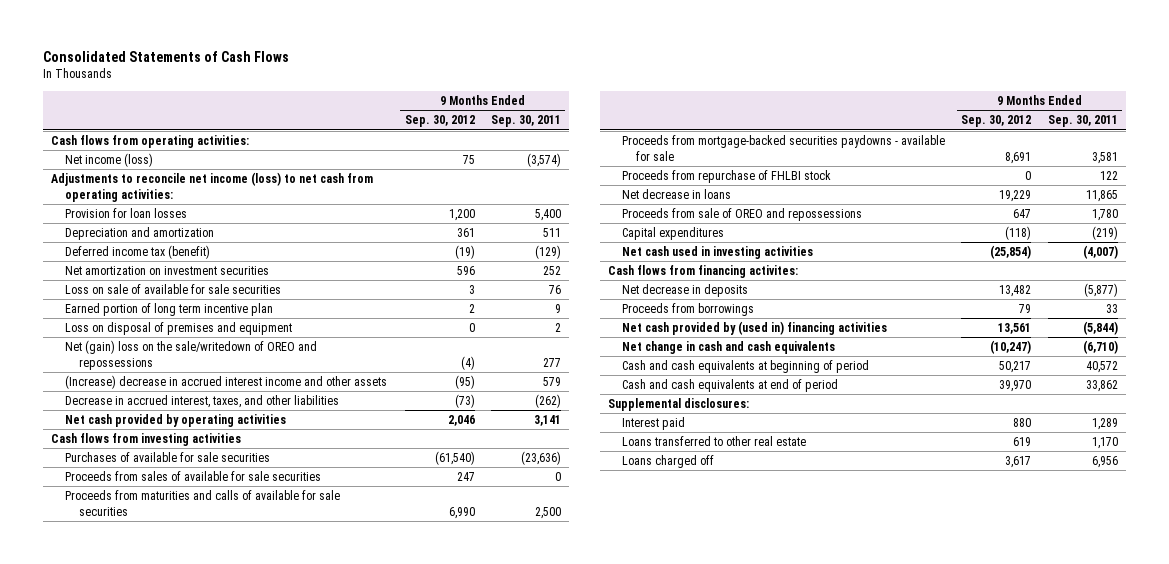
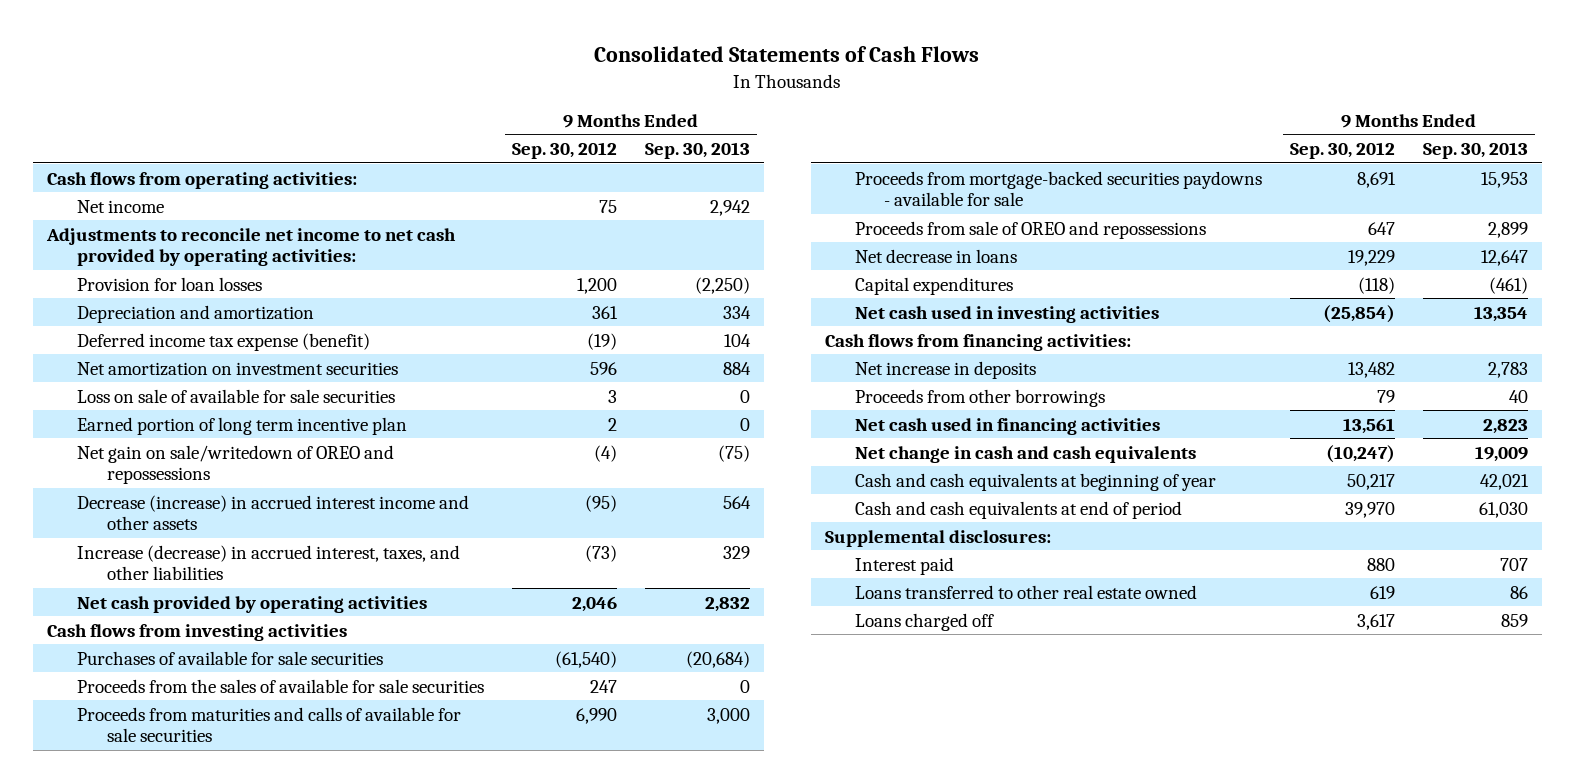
[490,115,561,128] Sep. 30, 2011 -> none
none -> [645,142,751,160] Sep. 30, 2013
[65,153,154,168] Net income (loss) -> [77,199,165,213] Net income
[51,172,374,202] Adjustments to reconcile net income (loss) to net cash from operating activities: -> [46,227,457,267] Adjustments to reconcile net income to net cash provided by operating activities:
[65,245,211,260] Deferred income tax (benefit) -> [77,332,371,351] Deferred income tax expense (benefit)
[65,322,293,336] Loss on disposal of premises and equipment -> none
[65,340,318,370] Net (gain) loss on the sale/writedown of OREO and repossessions -> [77,444,395,485] Net gain on sale/writedown of OREO and repossessions
[65,375,388,390] (Increase) decrease in accrued interest income and other assets -> [77,494,470,531] Decrease (increase) in accrued interest income and other assets
[65,395,340,409] Decrease in accrued interest, taxes, and other liabilities -> [77,544,461,581] Increase (decrease) in accrued interest, taxes, and other liabilities
[65,471,322,482] Proceeds from sales of available for sale securities -> [77,678,485,693] Proceeds from the sales of available for sale securities
[622,170,832,184] Proceeds from repurchase of FHLBI stock -> none
[622,189,732,200] Net decrease in loans -> [854,248,1017,263] Net decrease in loans
[607,265,798,279] Cash flows from financing activites: -> [824,333,1131,351] Cash flows from financing activities:
[622,284,749,298] Net decrease in deposits -> [854,360,1036,379] Net increase in deposits
[622,303,755,317] Proceeds from borrowings -> [854,388,1105,407] Proceeds from other borrowings
[622,321,888,336] Net cash provided by (used in) financing activities -> [854,417,1160,435] Net cash used in financing activities
[622,360,870,374] Cash and cash equivalents at beginning of period -> [854,472,1216,491] Cash and cash equivalents at beginning of year
[622,436,807,447] Loans transferred to other real estate -> [854,584,1197,599] Loans transferred to other real estate owned

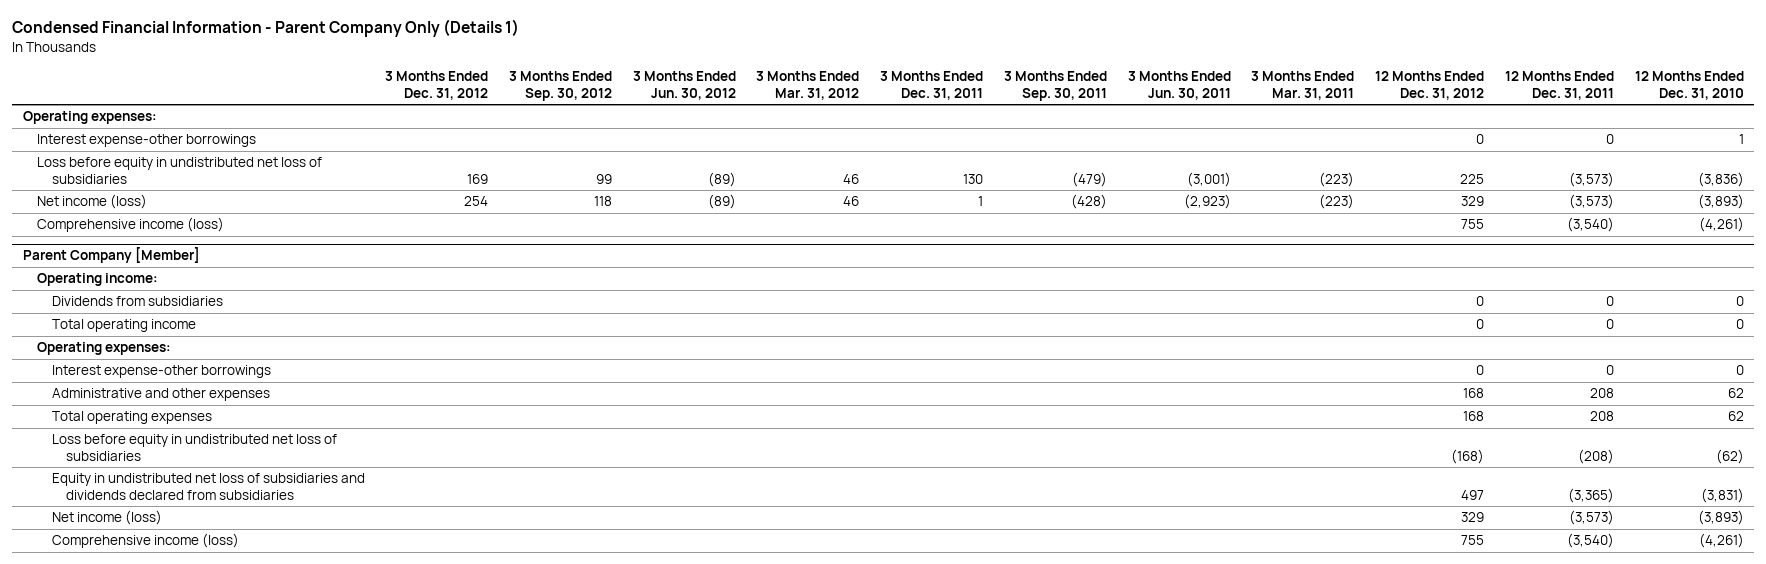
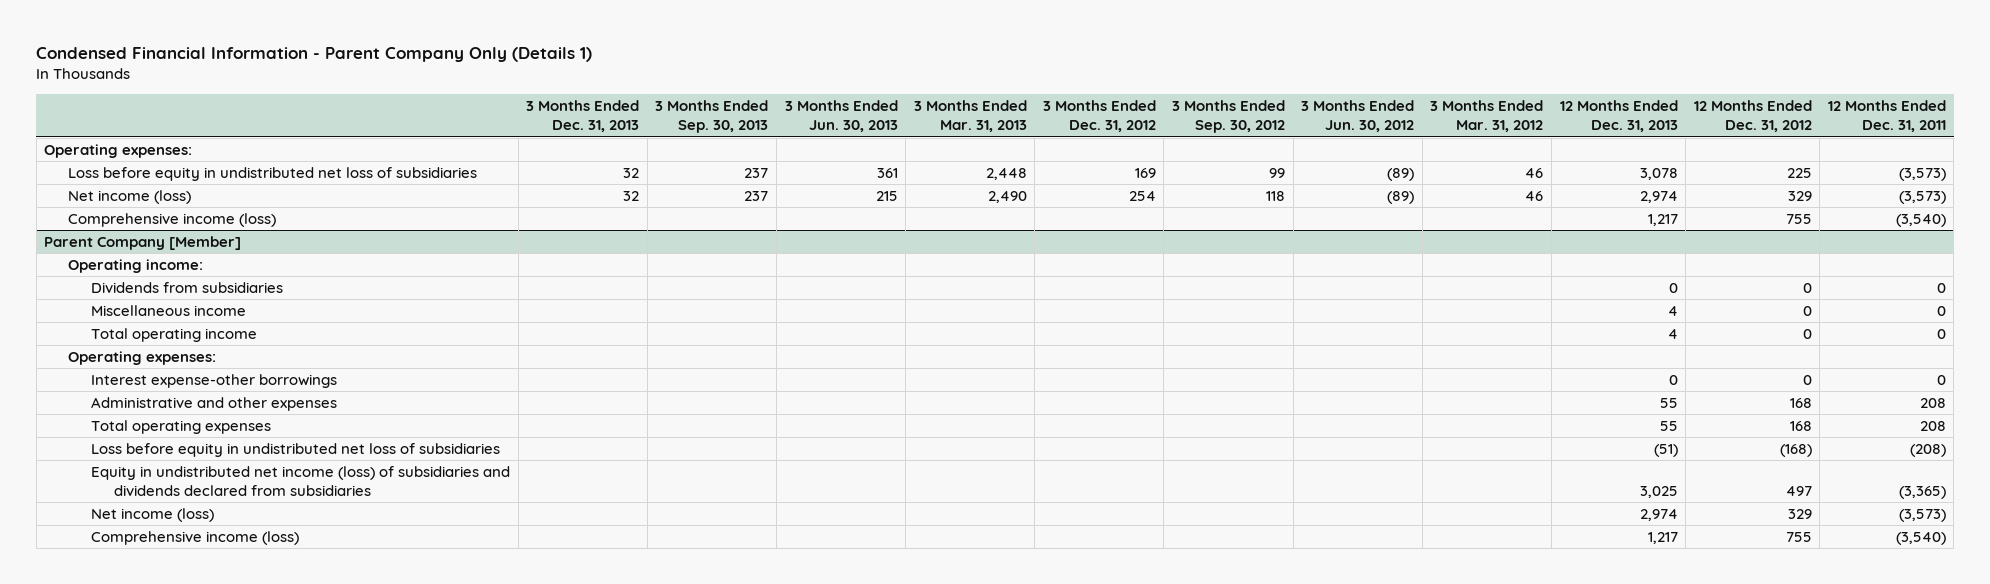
[880,71,984,100] 3 Months Ended Dec. 31, 2011 -> none
[1003,71,1107,101] 3 Months Ended Sep. 30, 2011 -> none
[1127,71,1231,100] 3 Months Ended Jun. 30, 2011 -> none
[1251,71,1355,100] 3 Months Ended Mar. 31, 2011 -> none
[1634,71,1744,100] 12 Months Ended Dec. 31, 2010 -> none
none -> [526,100,640,133] 3 Months Ended Dec. 31, 2013
none -> [655,100,769,134] 3 Months Ended Sep. 30, 2013
none -> [784,100,898,133] 3 Months Ended Jun. 30, 2013
none -> [913,100,1027,133] 3 Months Ended Mar. 31, 2013
none -> [1559,100,1678,133] 12 Months Ended Dec. 31, 2013
[37,134,257,148] Interest expense-other borrowings -> none
none -> [91,304,247,316] Miscellaneous income
[51,473,365,500] Equity in undistributed net loss of subsidiaries and dividends declared from subsidiaries -> [91,465,511,496] Equity in undistributed net income (loss) of subsidiaries and dividends declared from subsidiaries

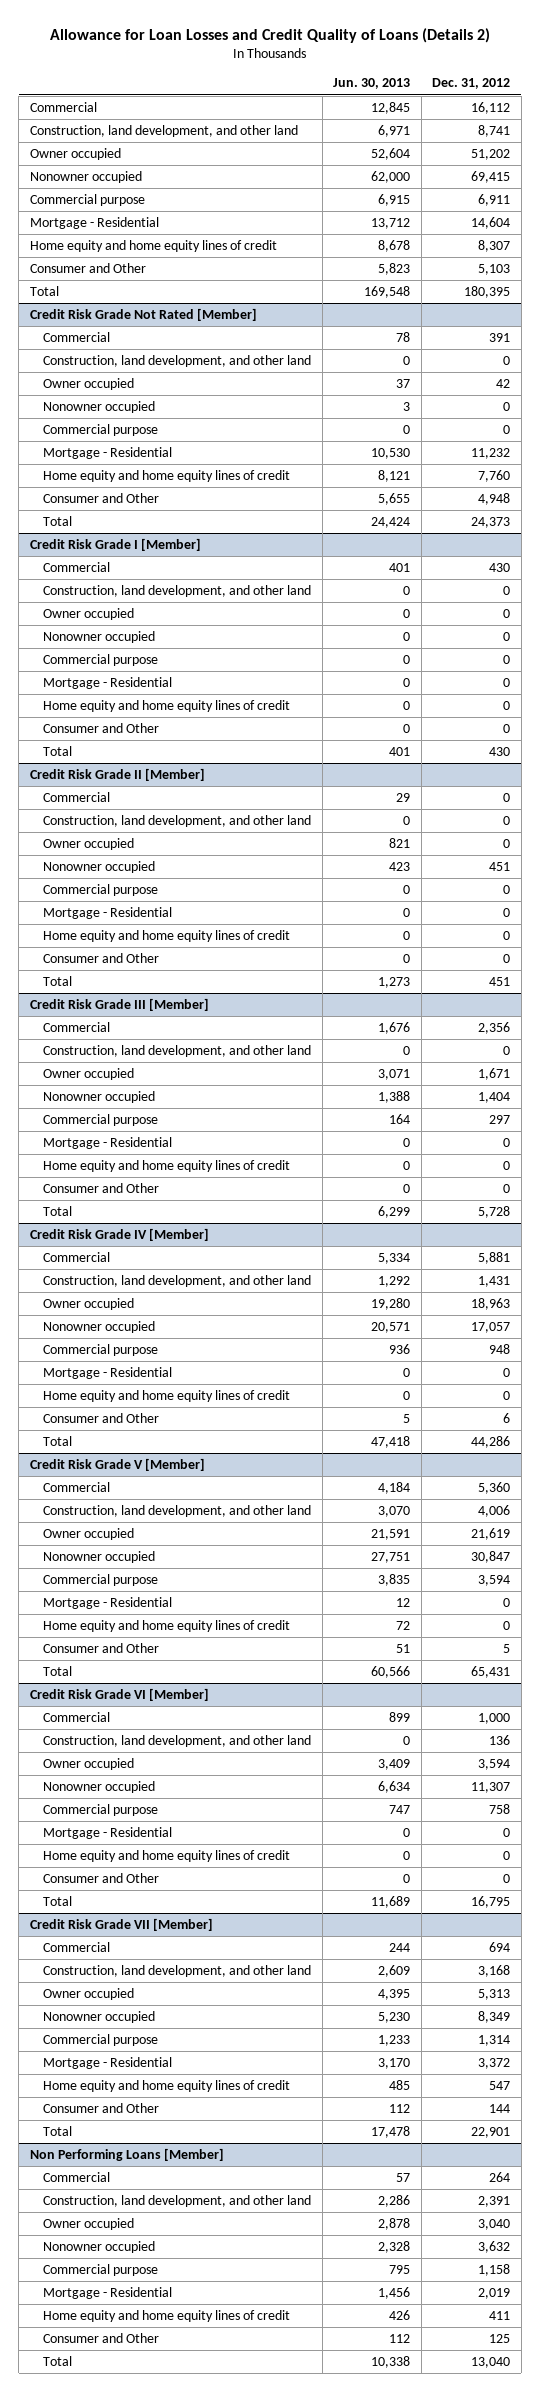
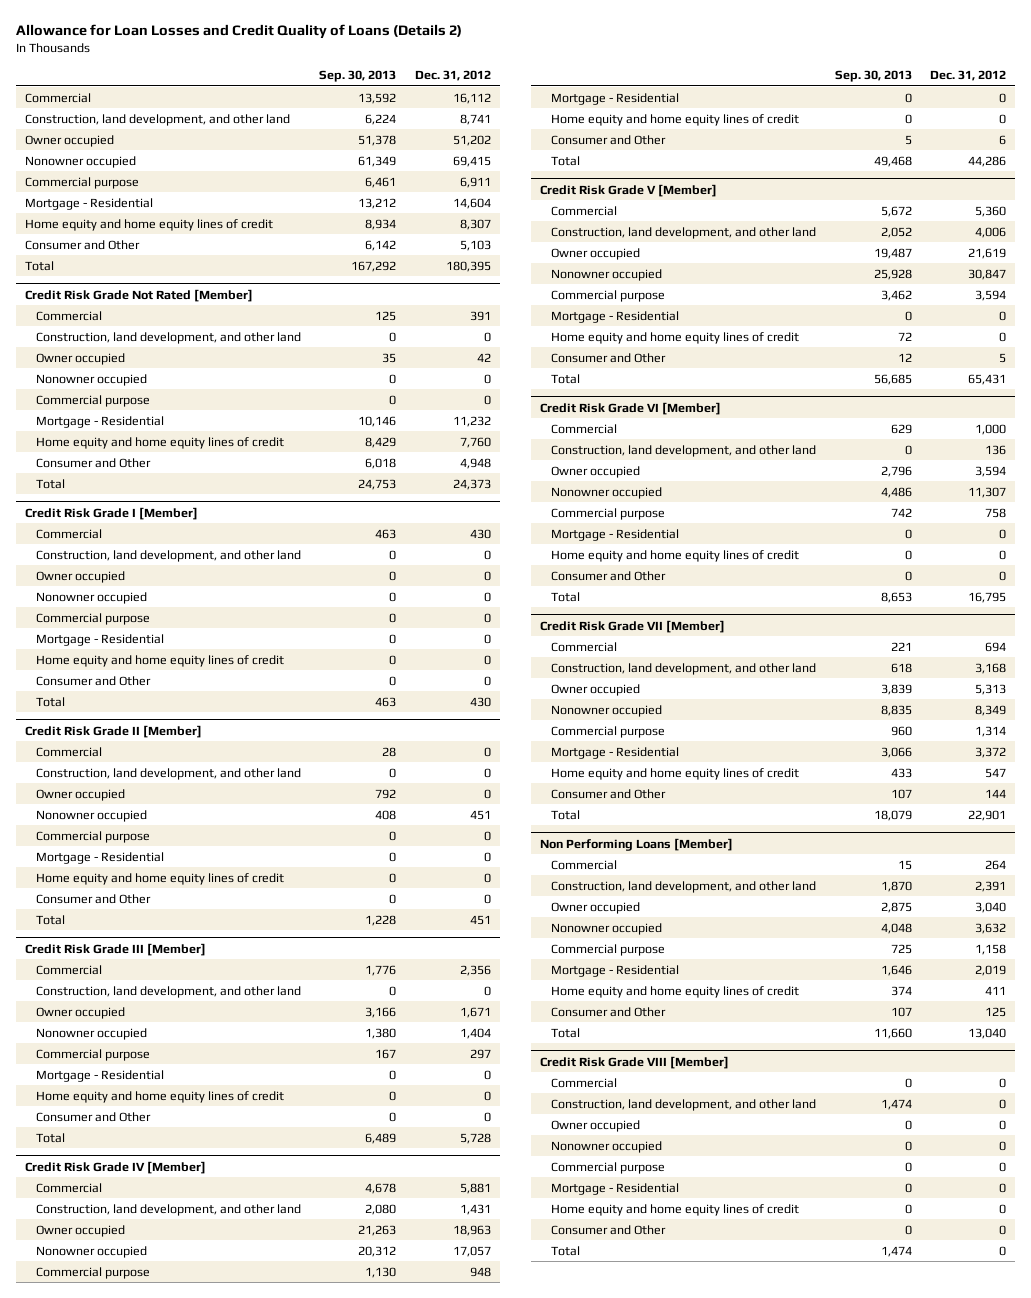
[333,78,411,90] Jun. 30, 2013 -> none
none -> [319,70,397,83] Sep. 30, 2013
none -> [540,1055,730,1069] Credit Risk Grade VIII [Member]
none -> [551,1077,618,1088] Commercial
none -> [551,1098,817,1111] Construction, land development, and other land
none -> [551,1119,641,1132] Owner occupied
none -> [551,1140,663,1153] Nonowner occupied
none -> [551,1161,666,1174] Commercial purpose
none -> [551,1182,680,1195] Mortgage - Residential
none -> [551,1203,800,1216] Home equity and home equity lines of credit
none -> [551,1224,667,1235] Consumer and Other
none -> [551,1245,581,1256] Total

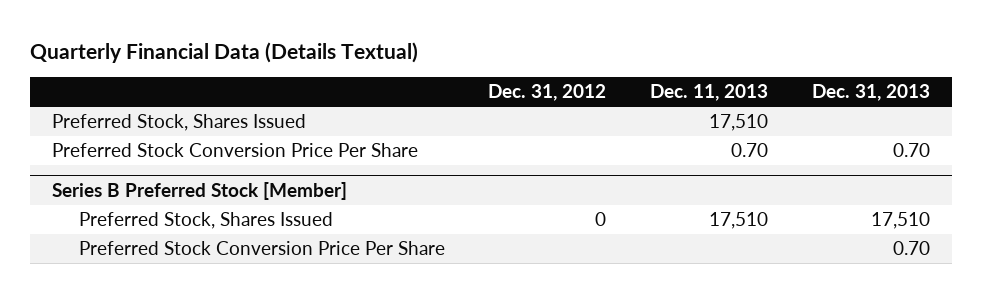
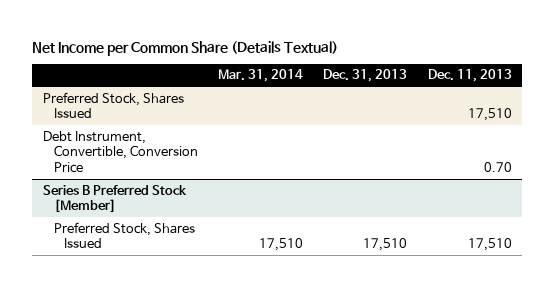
[30,41,419,63] Quarterly Financial Data (Details Textual) -> [32,40,339,56] Net Income per Common Share (Details Textual)
[488,84,607,102] Dec. 31, 2012 -> none
none -> [217,69,303,83] Mar. 31, 2014
[52,143,419,158] Preferred Stock Conversion Price Per Share -> none
none -> [42,130,198,174] Debt Instrument, Convertible, Conversion Price
[78,241,445,256] Preferred Stock Conversion Price Per Share -> none

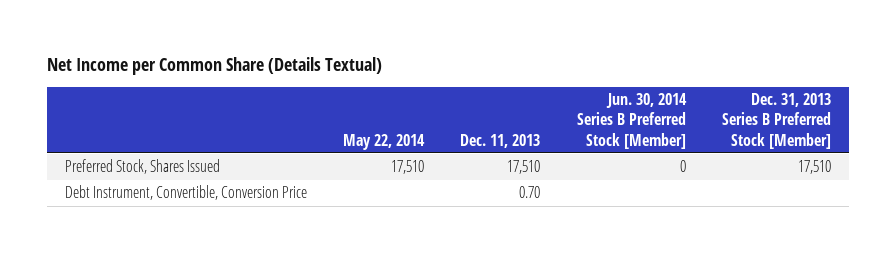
[217,69,303,83] Mar. 31, 2014 -> none
[323,69,408,83] Dec. 31, 2013 -> none
none -> [343,133,426,150] May 22, 2014
none -> [576,93,687,149] Jun. 30, 2014 Series B Preferred Stock [Member]
none -> [722,93,832,149] Dec. 31, 2013 Series B Preferred Stock [Member]
[42,184,187,214] Series B Preferred Stock [Member] -> none
[53,221,195,249] Preferred Stock, Shares Issued -> none

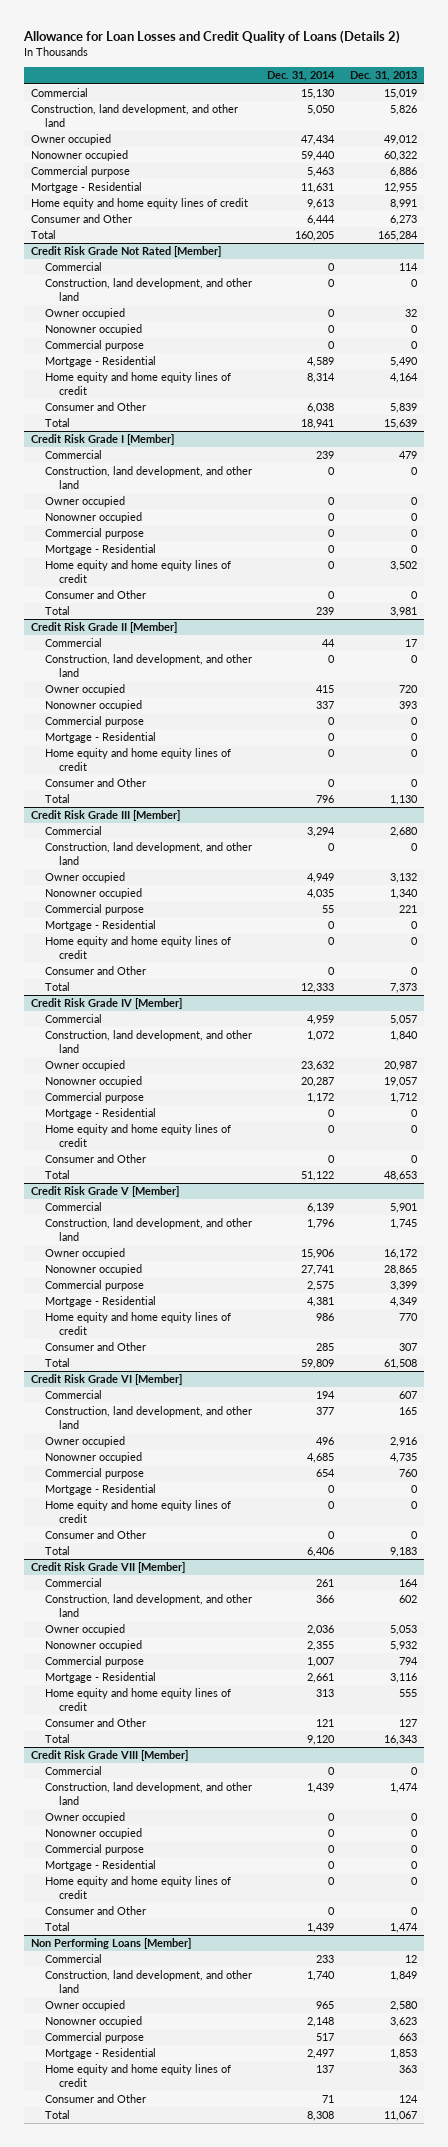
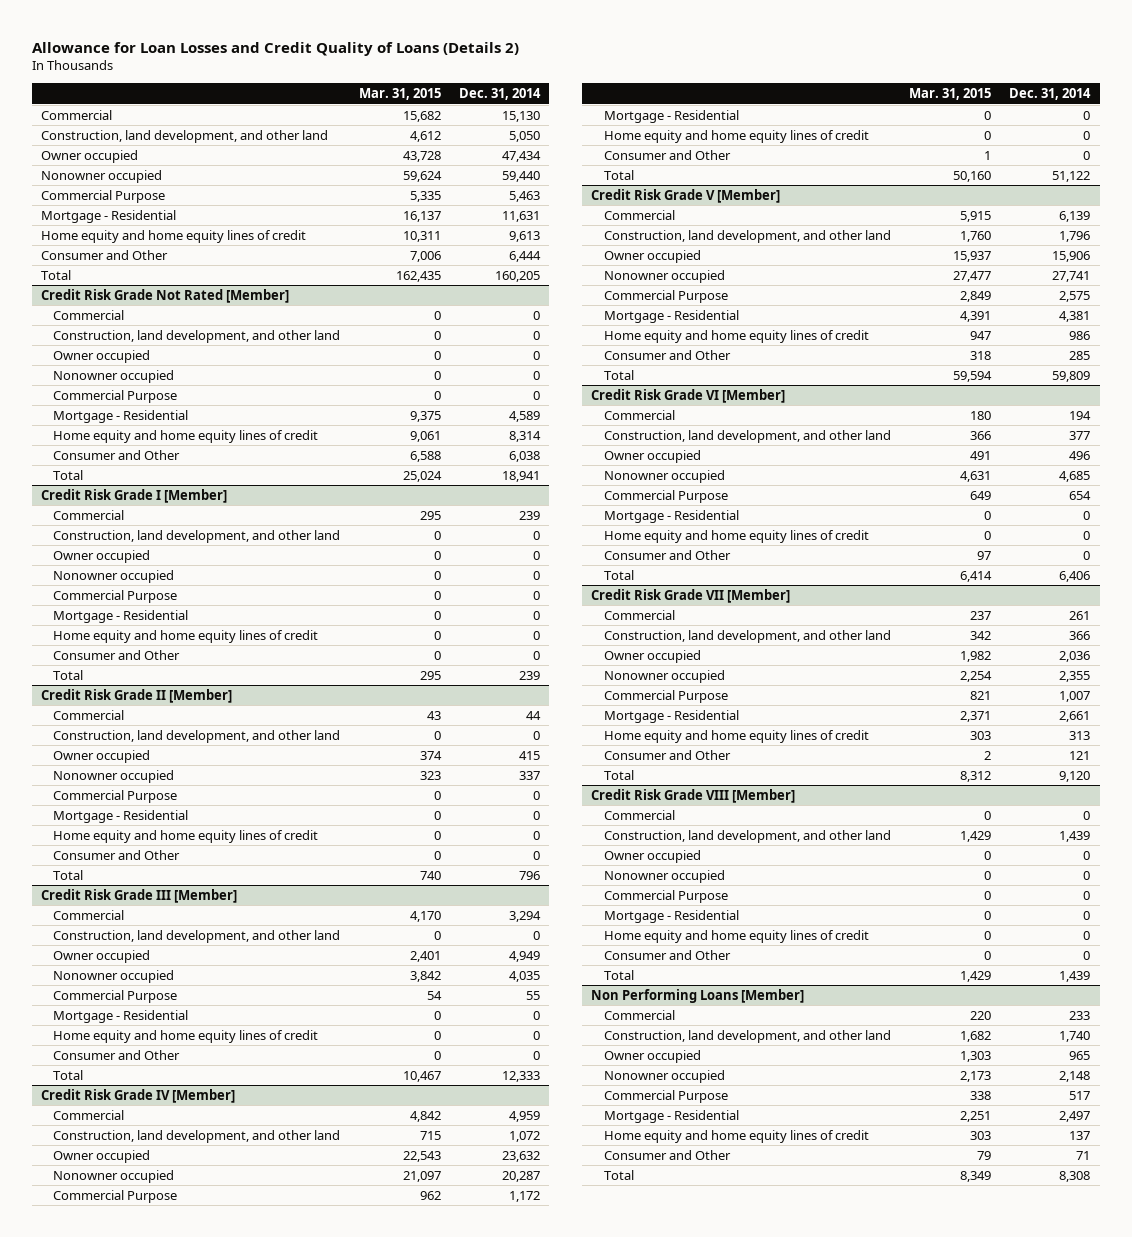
[349,71,417,82] Dec. 31, 2013 -> none
none -> [358,88,441,101] Mar. 31, 2015
[31,166,131,178] Commercial purpose -> [41,189,166,203] Commercial Purpose
[45,340,145,352] Commercial purpose -> [53,389,178,403] Commercial Purpose
[45,528,145,540] Commercial purpose -> [53,589,178,603] Commercial Purpose
[45,716,145,728] Commercial purpose -> [53,789,178,803] Commercial Purpose
[45,904,145,916] Commercial purpose -> [53,989,178,1003] Commercial Purpose
[45,1092,145,1104] Commercial purpose -> [53,1189,178,1203] Commercial Purpose
[45,1280,145,1292] Commercial purpose -> [603,289,728,303] Commercial Purpose
[45,1468,145,1480] Commercial purpose -> [603,489,728,503] Commercial Purpose
[45,1656,145,1668] Commercial purpose -> [603,689,728,703] Commercial Purpose
[45,1844,145,1856] Commercial purpose -> [603,889,728,903] Commercial Purpose
[45,2032,145,2044] Commercial purpose -> [603,1089,728,1103] Commercial Purpose

